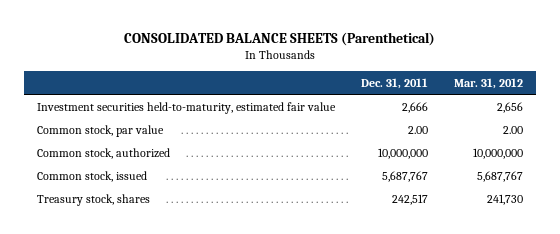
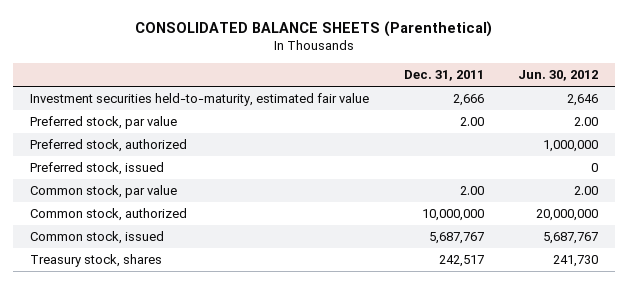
[454,77,524,89] Mar. 31, 2012 -> none
none -> [518,70,599,82] Jun. 30, 2012
none -> [30,116,178,130] Preferred stock, par value
none -> [30,139,188,153] Preferred stock, authorized
none -> [30,162,165,176] Preferred stock, issued

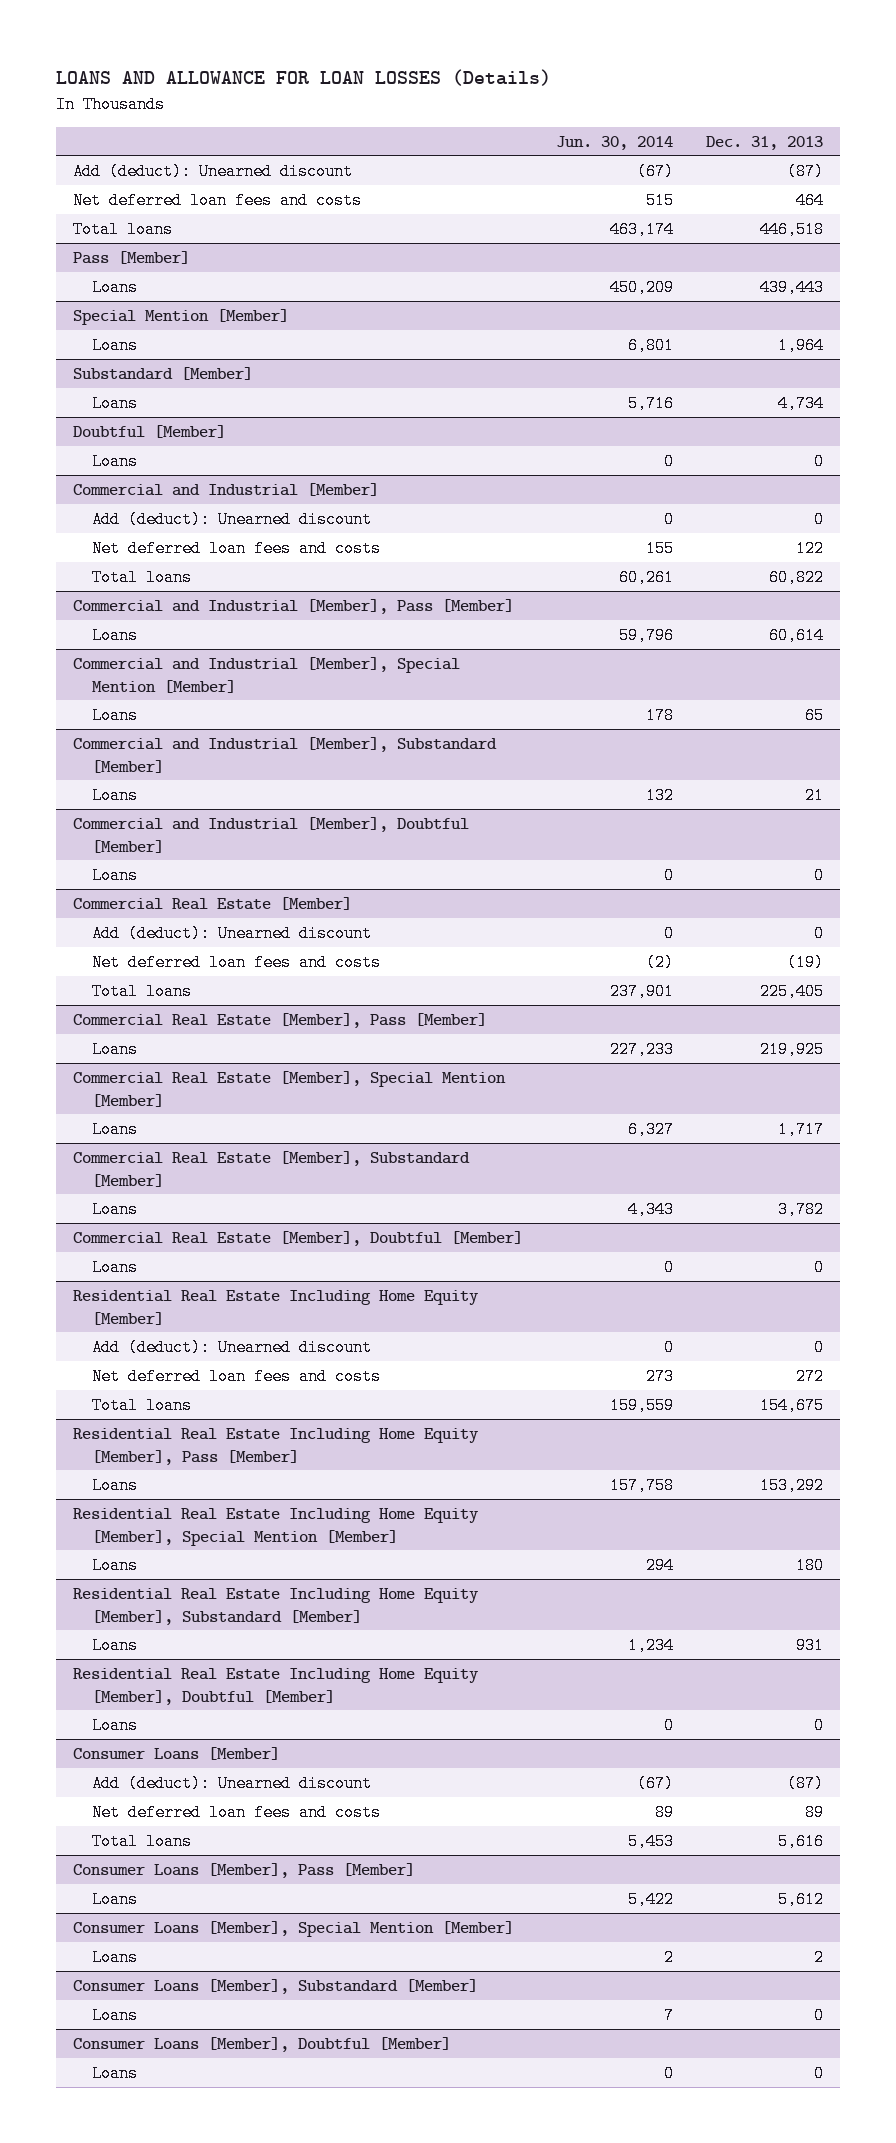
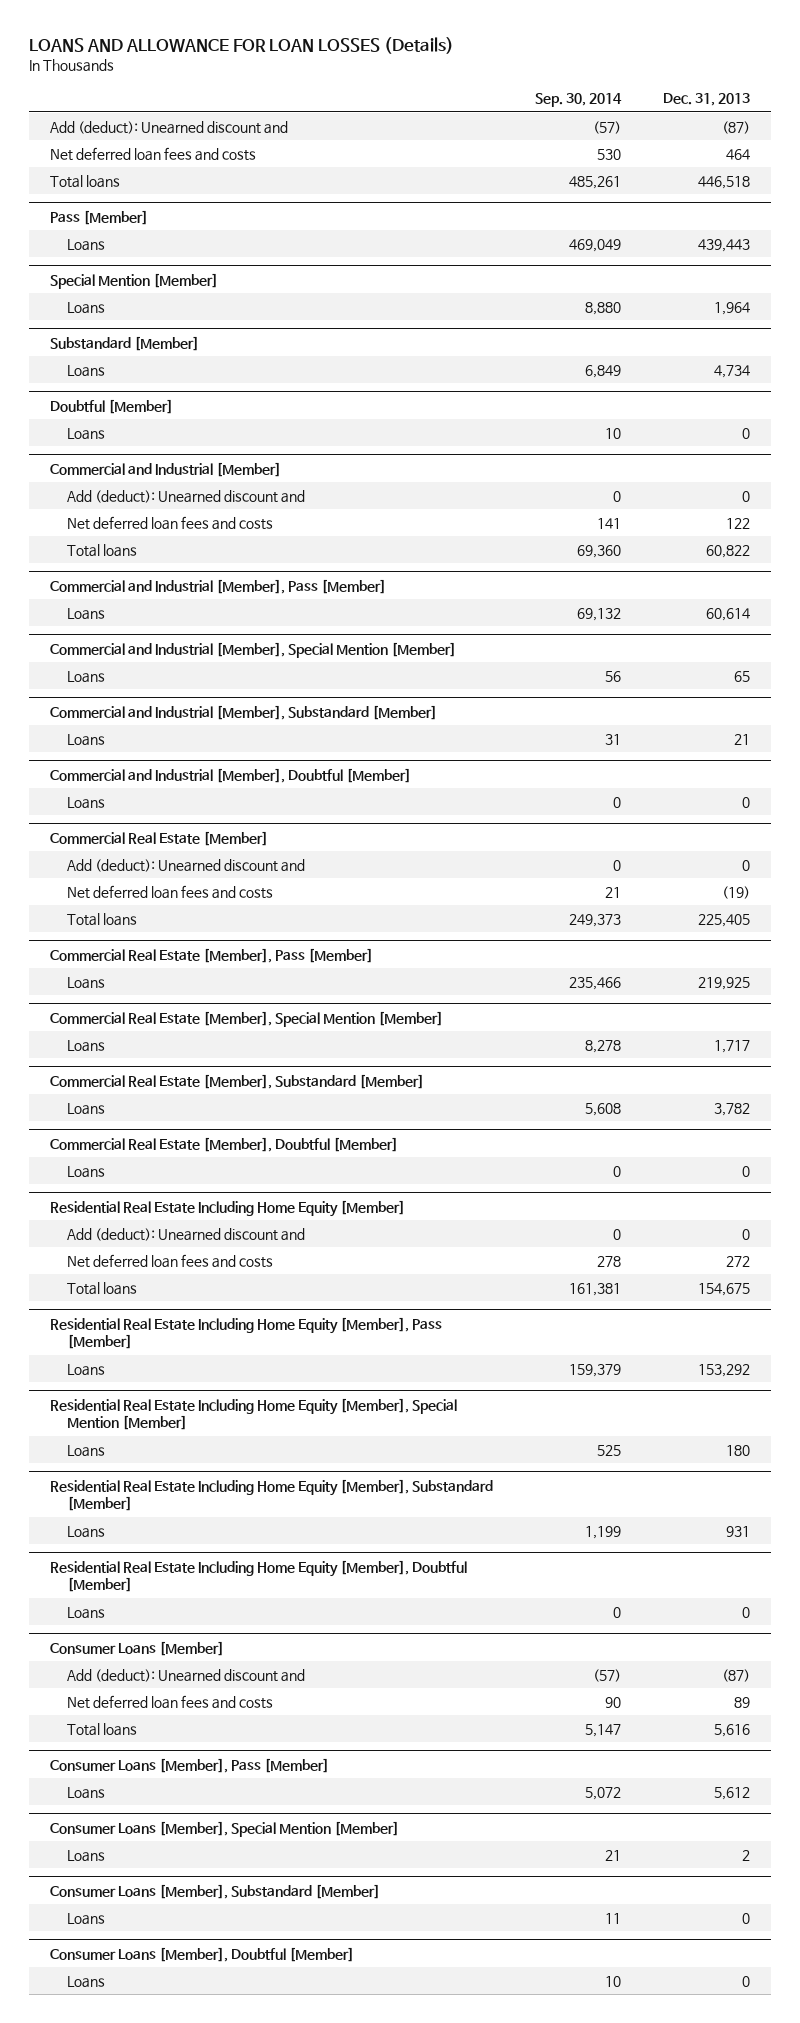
[556,135,674,150] Jun. 30, 2014 -> none
none -> [535,93,623,108] Sep. 30, 2014
[72,162,353,180] Add (deduct): Unearned discount -> [50,120,289,134] Add (deduct): Unearned discount and
[92,510,373,528] Add (deduct): Unearned discount -> [67,489,306,503] Add (deduct): Unearned discount and
[92,924,373,942] Add (deduct): Unearned discount -> [67,858,306,872] Add (deduct): Unearned discount and
[92,1338,373,1356] Add (deduct): Unearned discount -> [67,1227,306,1241] Add (deduct): Unearned discount and
[92,1774,373,1792] Add (deduct): Unearned discount -> [67,1668,306,1682] Add (deduct): Unearned discount and

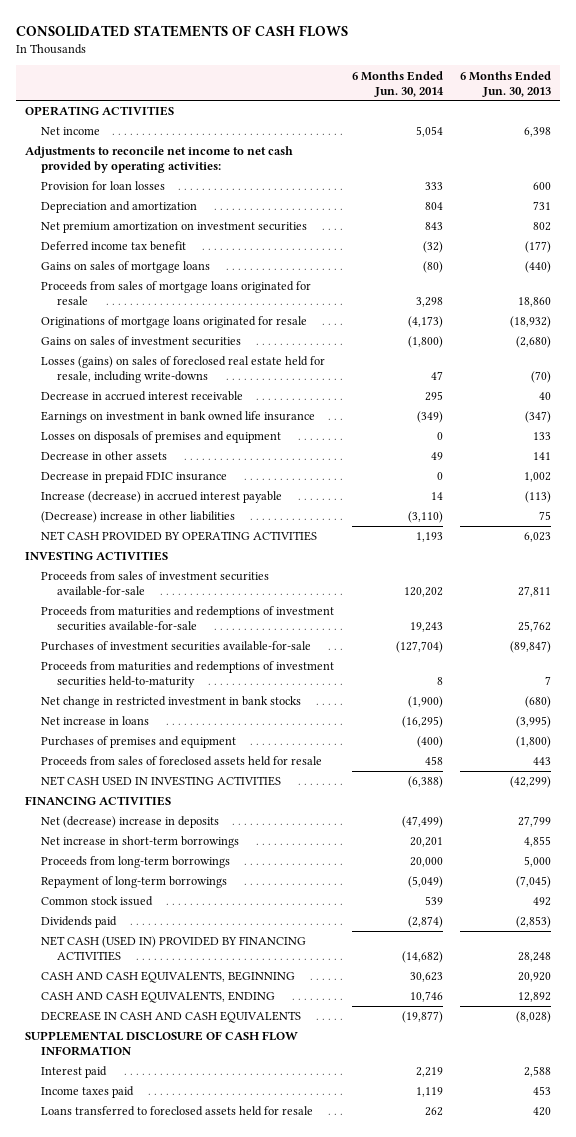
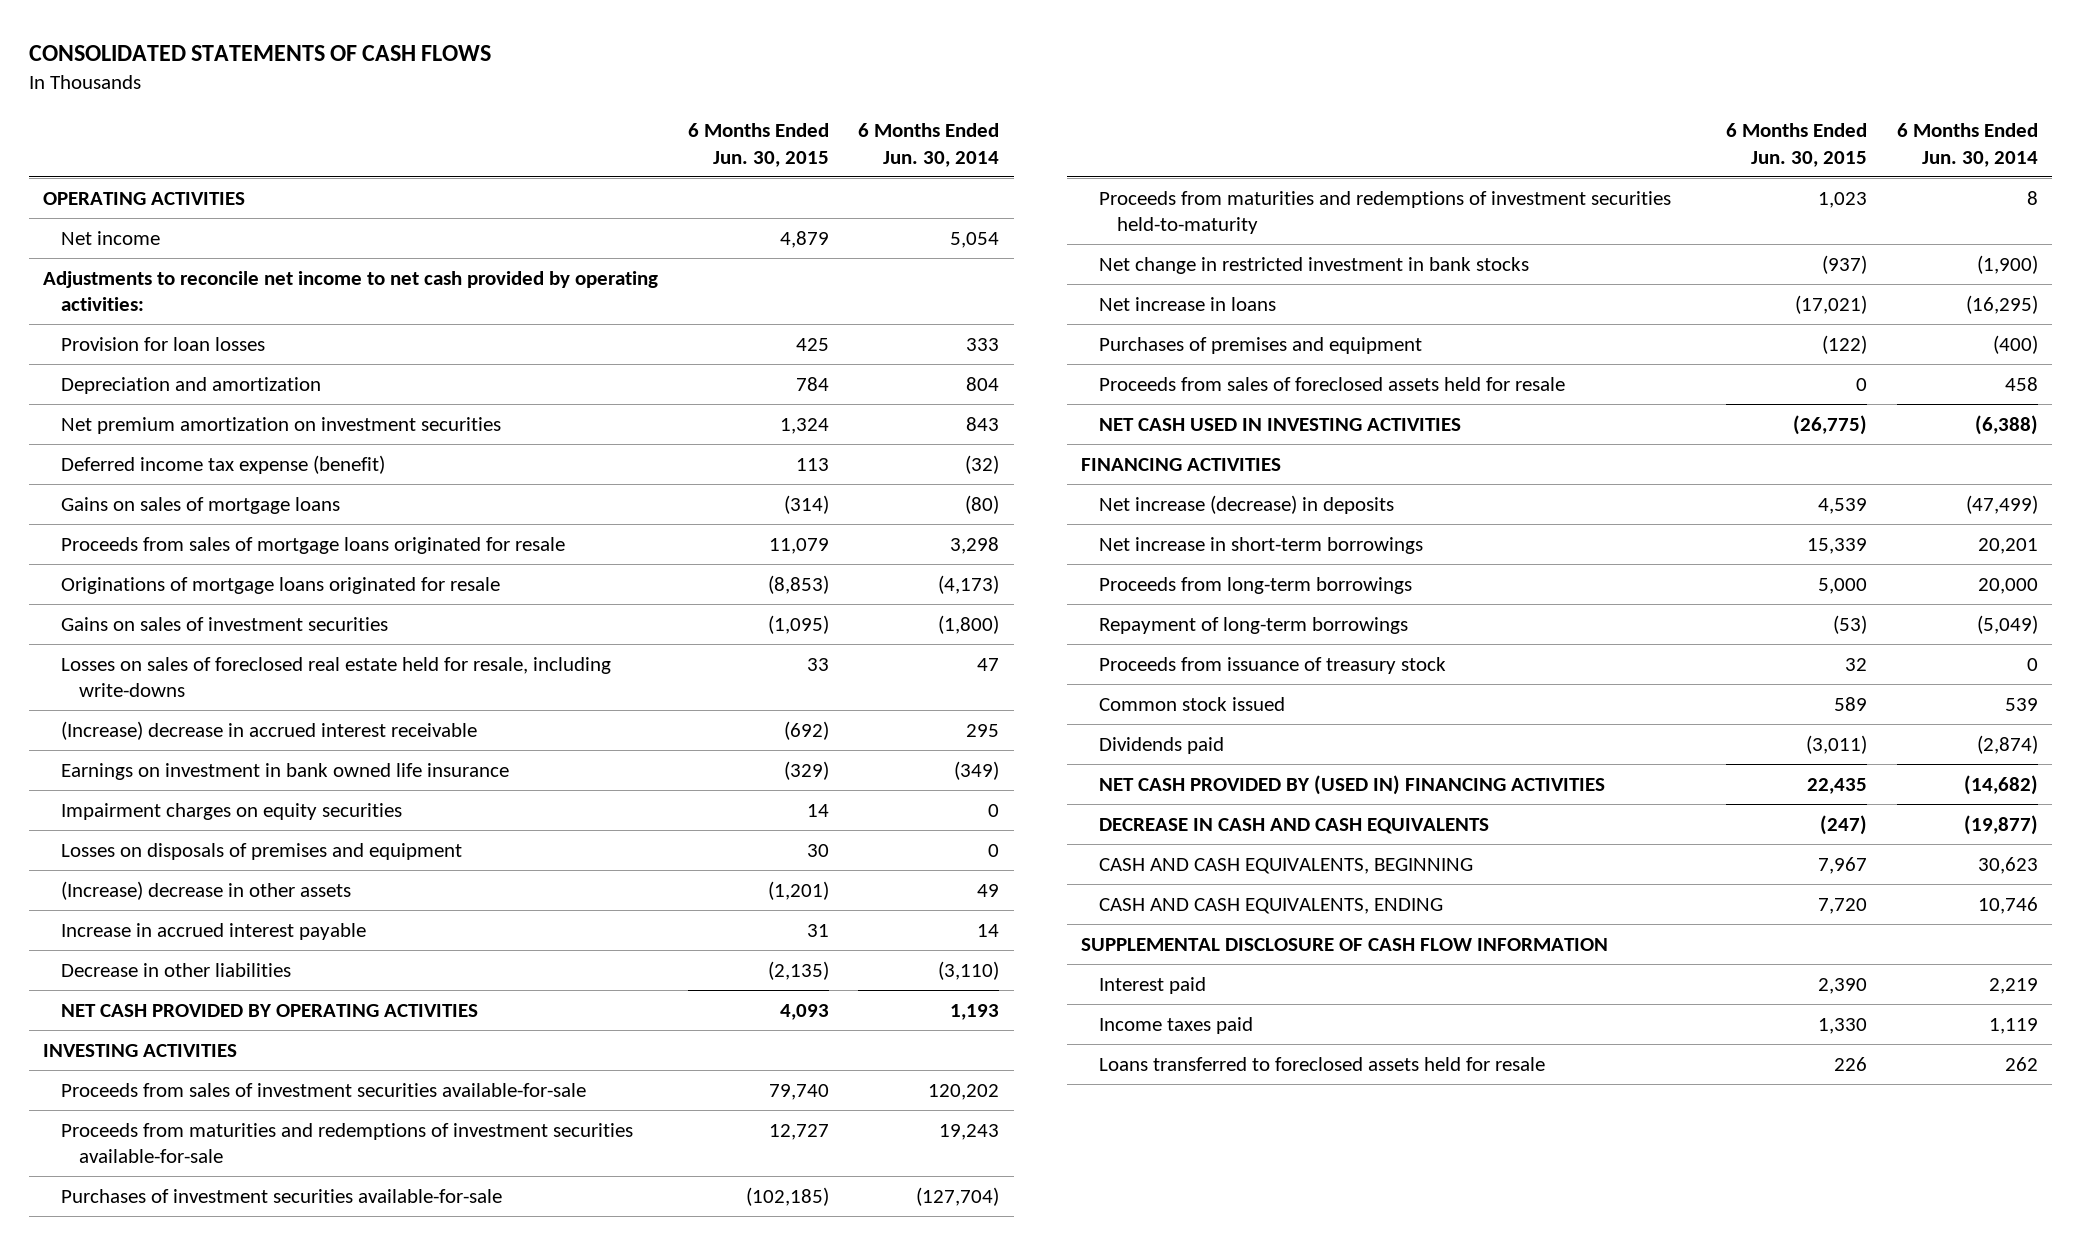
[460,70,552,97] 6 Months Ended Jun. 30, 2013 -> none
none -> [687,123,829,167] 6 Months Ended Jun. 30, 2015
[41,241,187,252] Deferred income tax benefit -> [61,454,386,474] Deferred income tax expense (benefit)
[41,356,326,384] Losses (gains) on sales of foreclosed real estate held for resale, including write-downs -> [61,656,612,698] Losses on sales of foreclosed real estate held for resale, including write-downs
[41,391,244,402] Decrease in accrued interest receivable -> [61,720,478,740] (Increase) decrease in accrued interest receivable
none -> [61,802,403,820] Impairment charges on equity securities
[41,471,228,484] Decrease in prepaid FDIC insurance -> none
[41,451,168,461] Decrease in other assets -> [61,880,352,900] (Increase) decrease in other assets
[41,491,283,504] Increase (decrease) in accrued interest payable -> [61,922,367,940] Increase in accrued interest payable
[41,511,236,524] (Decrease) increase in other liabilities -> [61,962,292,977] Decrease in other liabilities
[41,816,220,829] Net (decrease) increase in deposits -> [1099,494,1395,514] Net increase (decrease) in deposits
none -> [1099,656,1447,674] Proceeds from issuance of treasury stock
[41,936,307,962] NET CASH (USED IN) PROVIDED BY FINANCING ACTIVITIES -> [1099,774,1606,795] NET CASH PROVIDED BY (USED IN) FINANCING ACTIVITIES
[41,1011,302,1024] DECREASE IN CASH AND CASH EQUIVALENTS -> [1099,817,1490,834] DECREASE IN CASH AND CASH EQUIVALENTS

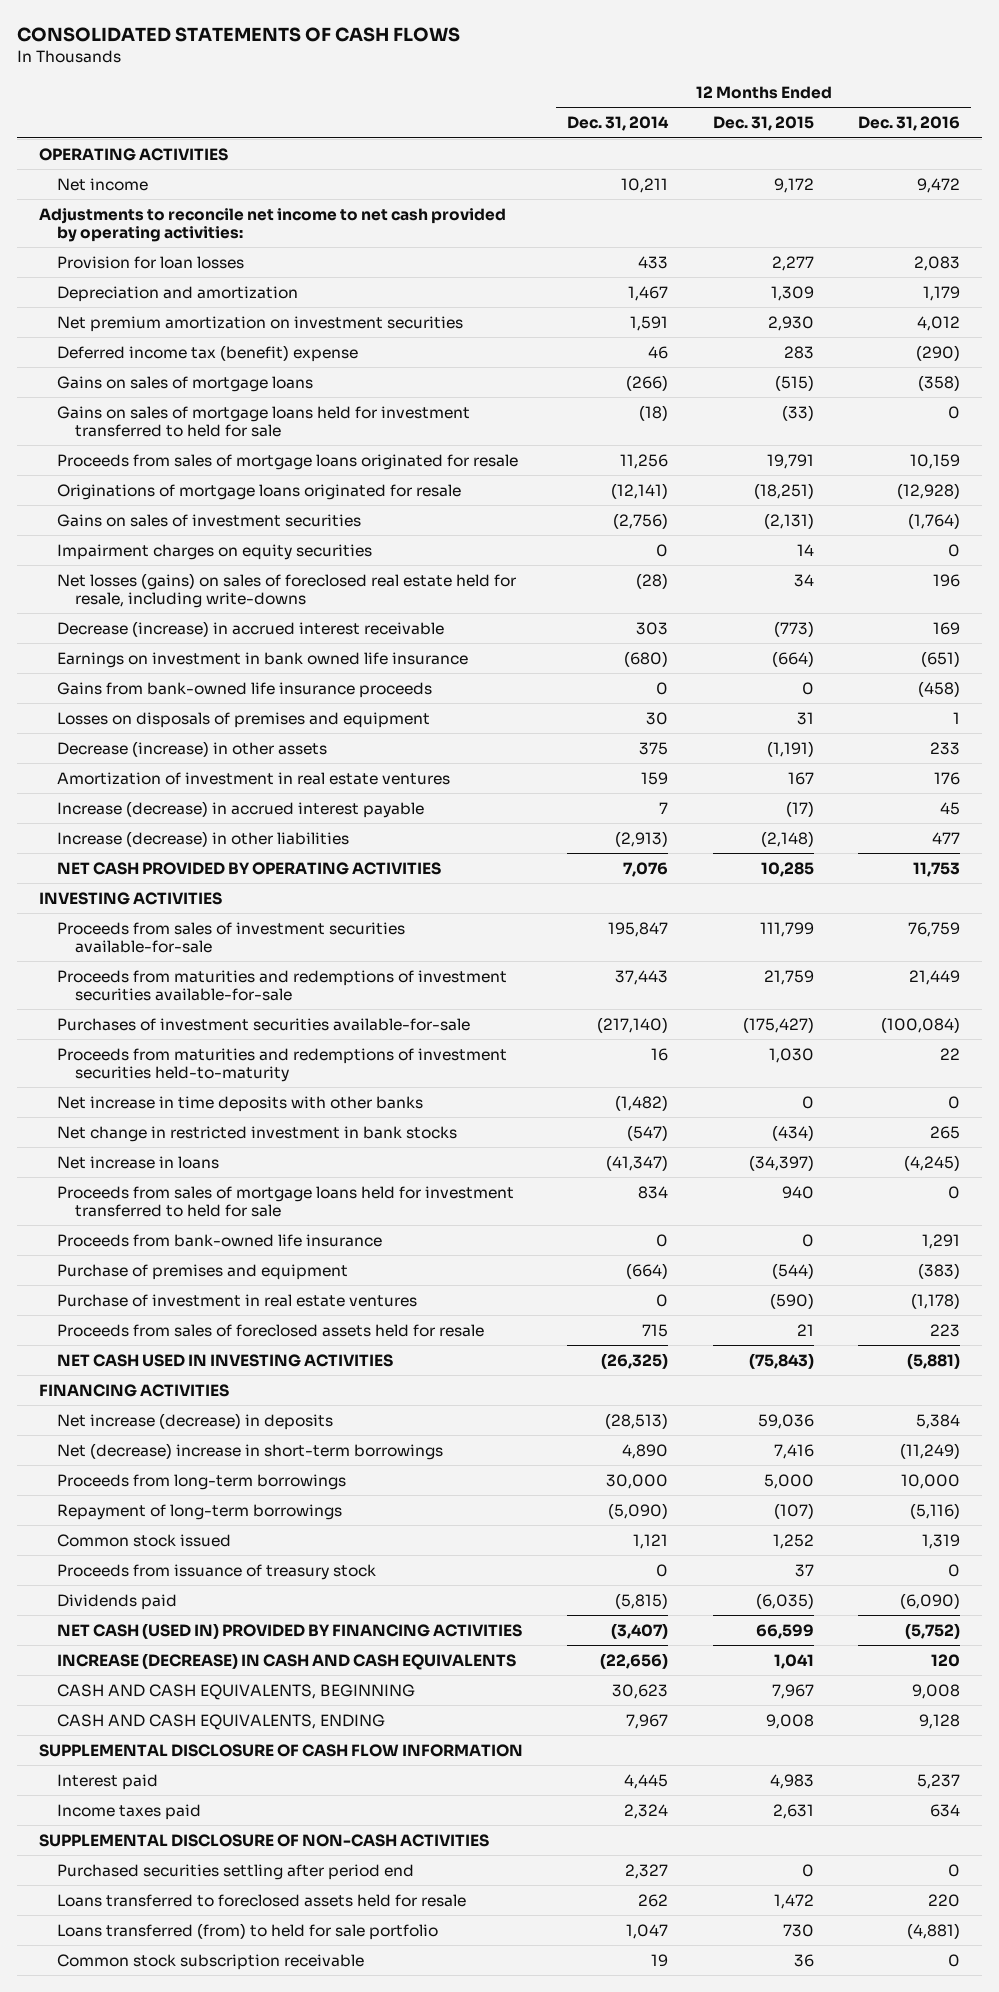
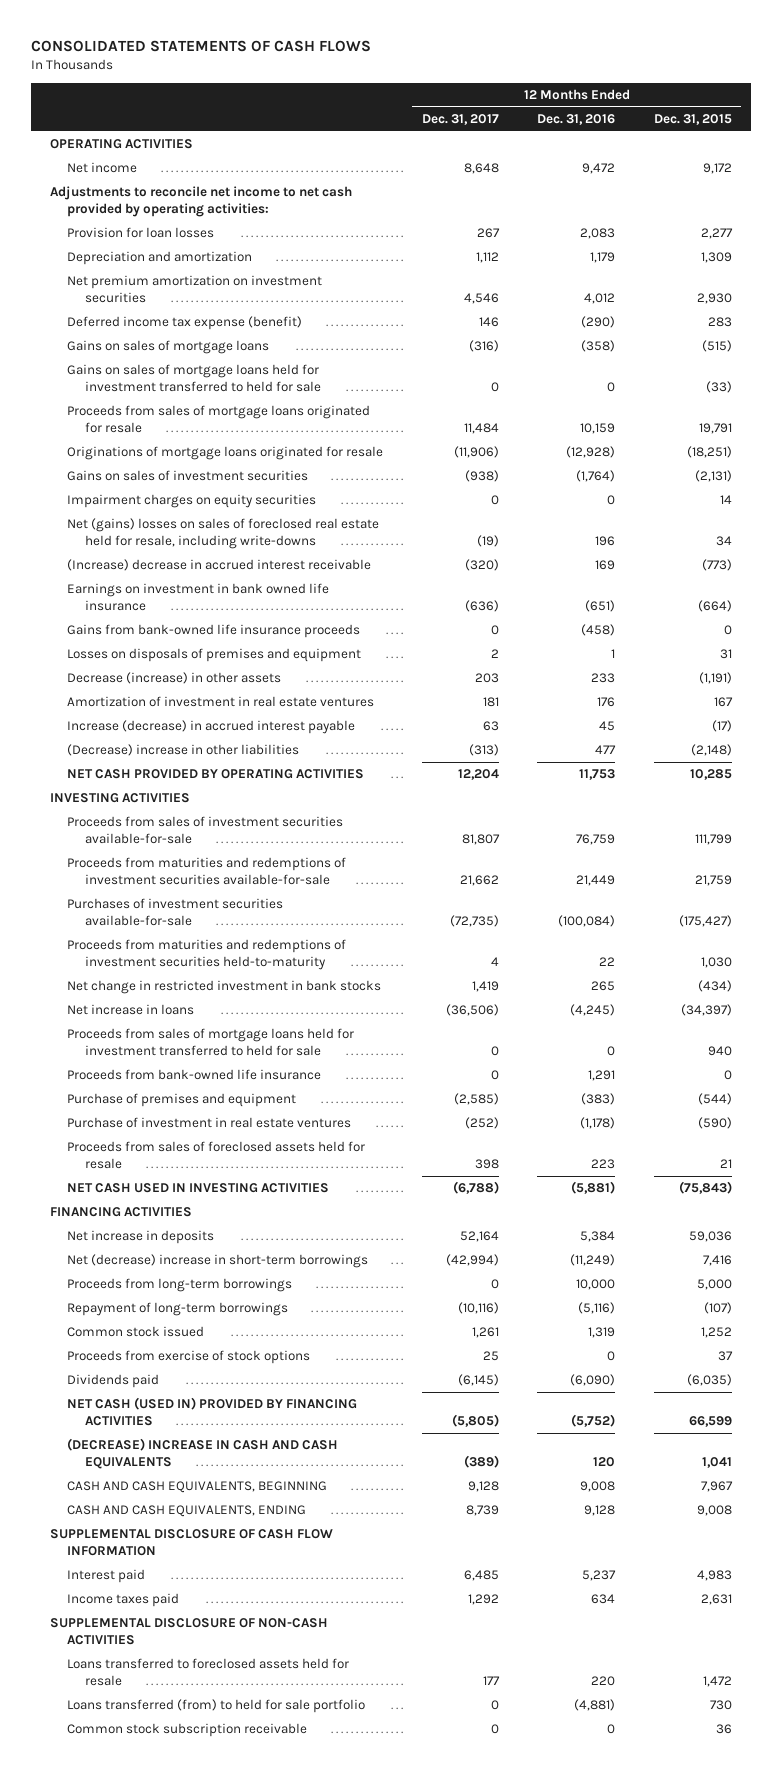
[567,116,670,132] Dec. 31, 2014 -> none
none -> [421,113,499,125] Dec. 31, 2017
[57,344,359,362] Deferred income tax (benefit) expense -> [67,316,303,331] Deferred income tax expense (benefit)
[57,572,517,609] Net losses (gains) on sales of foreclosed real estate held for resale, including write-downs -> [67,518,380,550] Net (gains) losses on sales of foreclosed real estate held for resale, including write-downs
[57,620,445,637] Decrease (increase) in accrued interest receivable -> [67,559,372,572] (Increase) decrease in accrued interest receivable
[57,830,350,847] Increase (decrease) in other liabilities -> [67,744,300,757] (Decrease) increase in other liabilities
[57,1095,424,1112] Net increase in time deposits with other banks -> none
[57,1412,334,1430] Net increase (decrease) in deposits -> [67,1230,215,1245] Net increase in deposits
[57,1563,377,1580] Proceeds from issuance of treasury stock -> [67,1350,311,1365] Proceeds from exercise of stock options
[57,1652,517,1670] INCREASE (DECREASE) IN CASH AND CASH EQUIVALENTS -> [67,1438,339,1470] (DECREASE) INCREASE IN CASH AND CASH EQUIVALENTS
[57,1863,415,1880] Purchased securities settling after period end -> none

